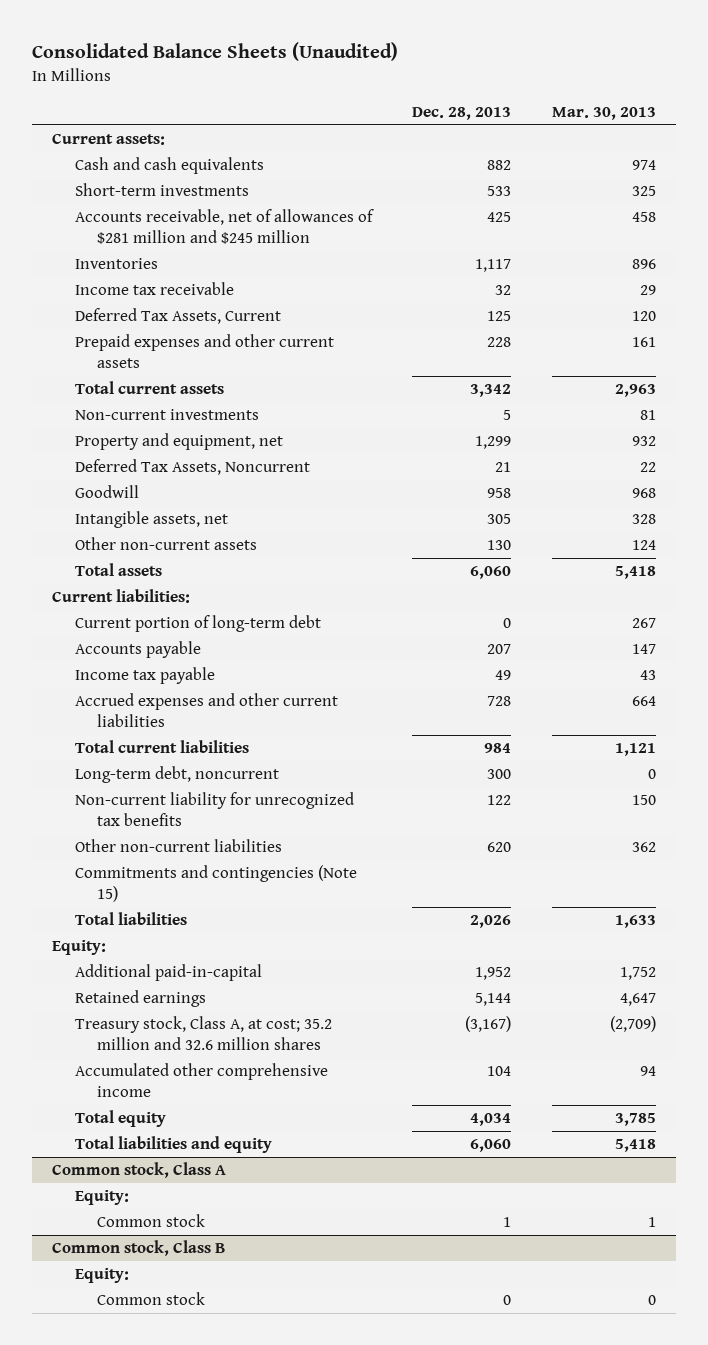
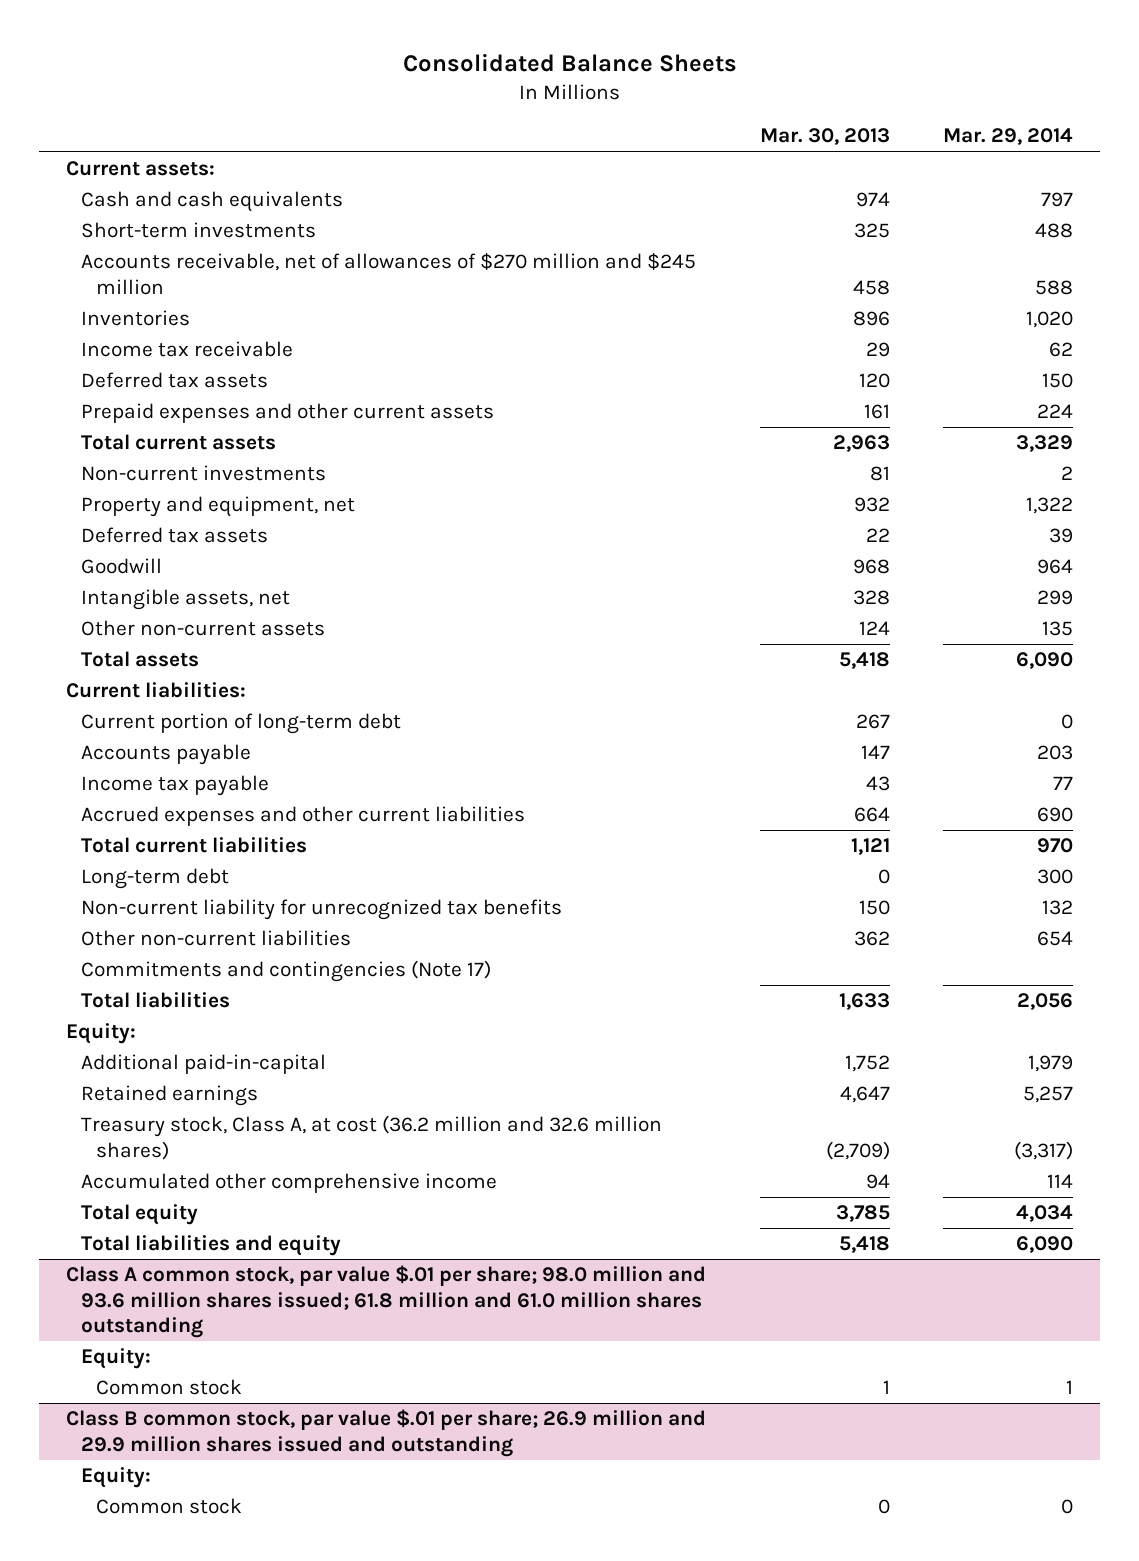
[31,42,398,62] Consolidated Balance Sheets (Unaudited) -> [402,53,737,73] Consolidated Balance Sheets
[412,106,512,120] Dec. 28, 2013 -> none
none -> [943,128,1074,146] Mar. 29, 2014
[74,209,374,244] Accounts receivable, net of allowances of $281 million and $245 million -> [80,253,696,295] Accounts receivable, net of allowances of $270 million and $245 million
[74,308,281,325] Deferred Tax Assets, Current -> [80,372,268,389] Deferred tax assets
[74,459,310,476] Deferred Tax Assets, Noncurrent -> [80,527,268,544] Deferred tax assets
[74,766,279,784] Long-term debt, noncurrent -> [80,868,229,890] Long-term debt
[74,865,357,902] Commitments and contingencies (Note 15) -> [80,960,491,983] Commitments and contingencies (Note 17)
[74,1016,332,1050] Treasury stock, Class A, at cost; 35.2 million and 32.6 million shares -> [80,1115,662,1160] Treasury stock, Class A, at cost (36.2 million and 32.6 million shares)
[52,1162,227,1179] Common stock, Class A -> none
none -> [65,1265,706,1339] Class A common stock, par value $.01 per share; 98.0 million and 93.6 million shares issued; 61.8 million and 61.0 million shares outstanding
[52,1240,227,1257] Common stock, Class B -> none
none -> [65,1409,706,1457] Class B common stock, par value $.01 per share; 26.9 million and 29.9 million shares issued and outstanding

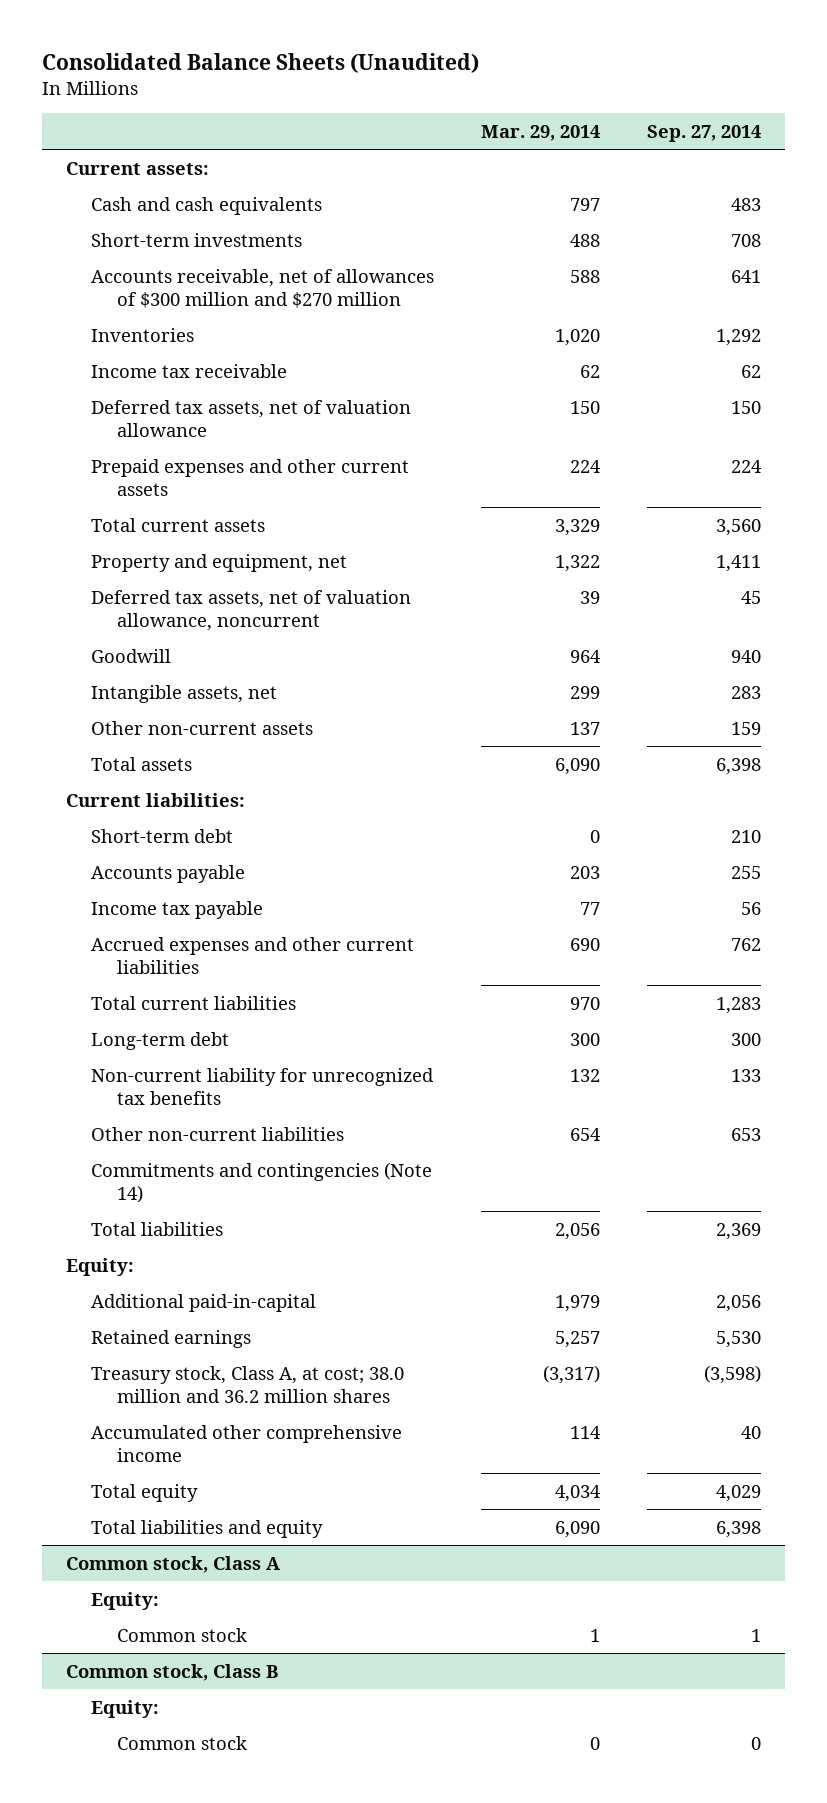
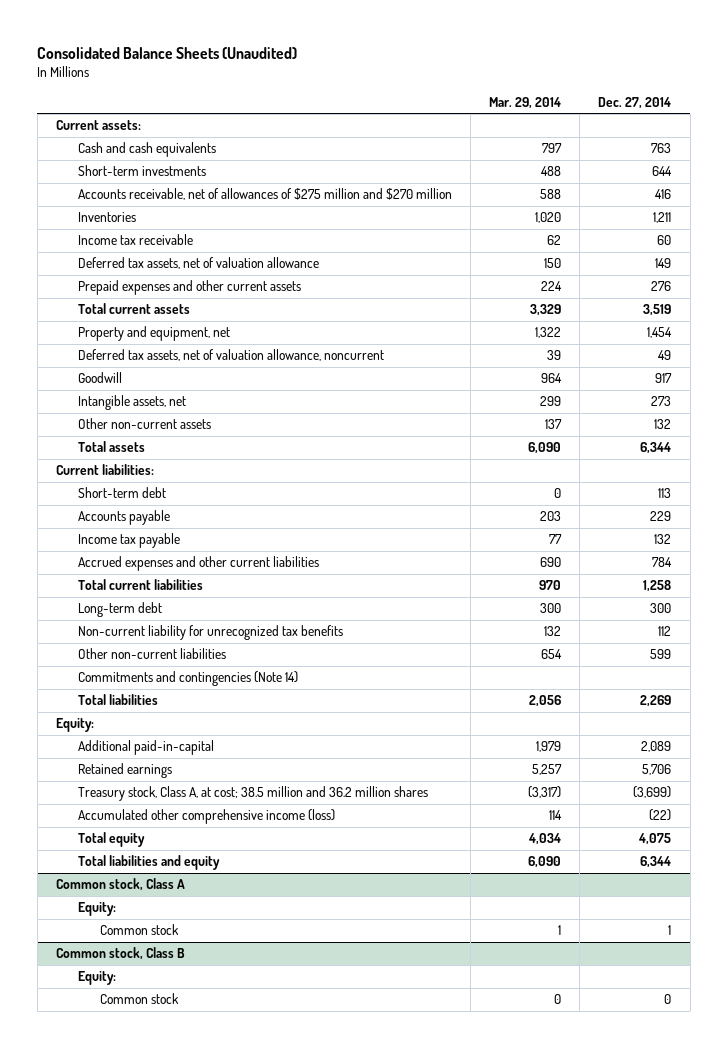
[647,124,762,142] Sep. 27, 2014 -> none
none -> [598,96,672,109] Dec. 27, 2014
[91,268,435,308] Accounts receivable, net of allowances of $300 million and $270 million -> [77,188,452,201] Accounts receivable, net of allowances of $275 million and $270 million
[91,1365,405,1403] Treasury stock, Class A, at cost; 38.0 million and 36.2 million shares -> [77,786,428,802] Treasury stock, Class A, at cost; 38.5 million and 36.2 million shares
[91,1424,403,1462] Accumulated other comprehensive income -> [77,809,335,825] Accumulated other comprehensive income (loss)

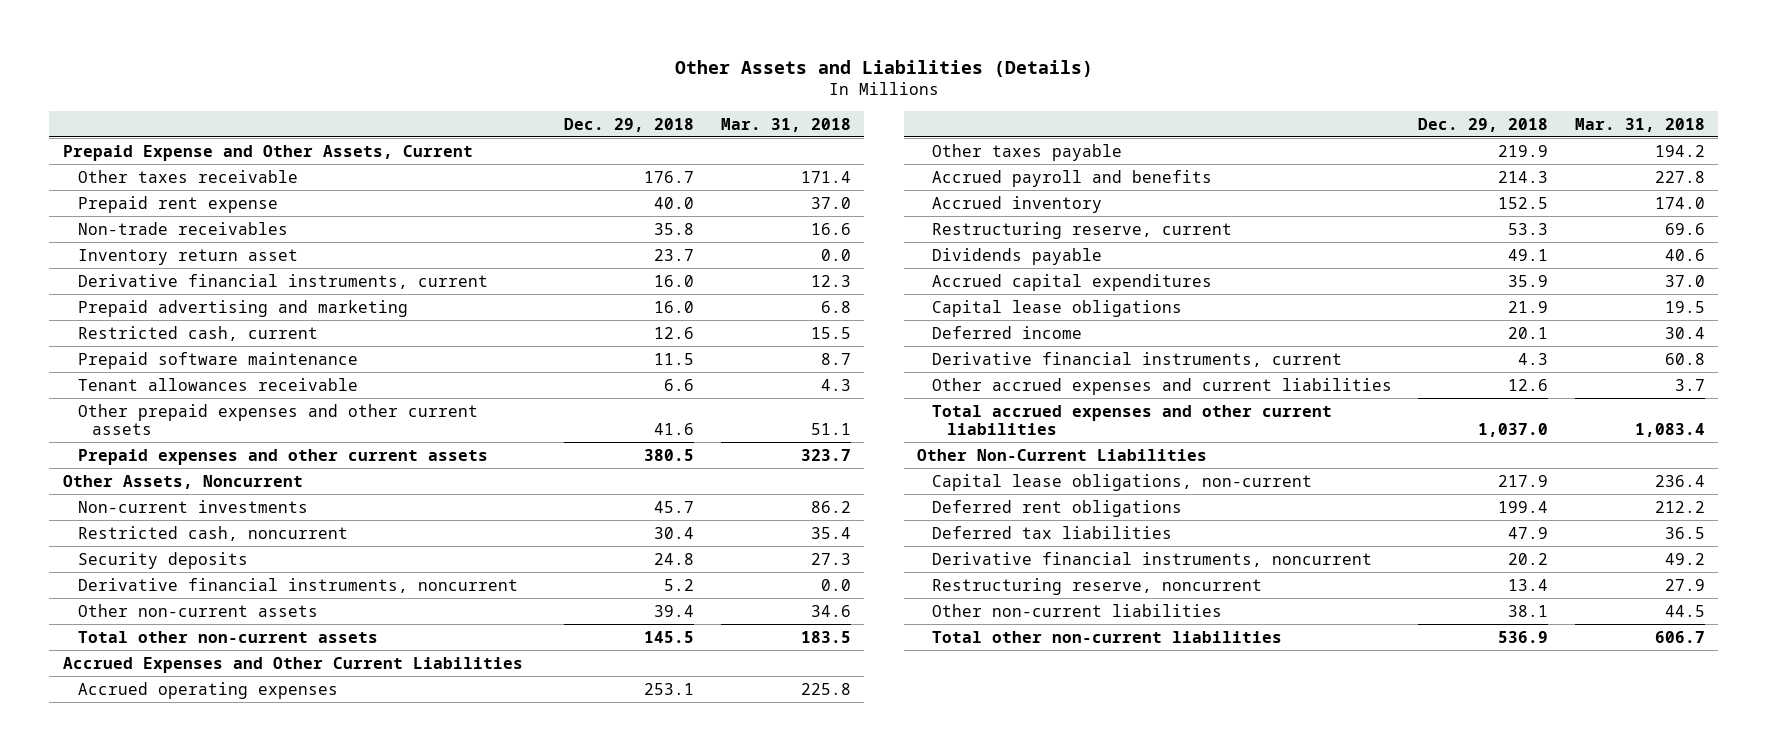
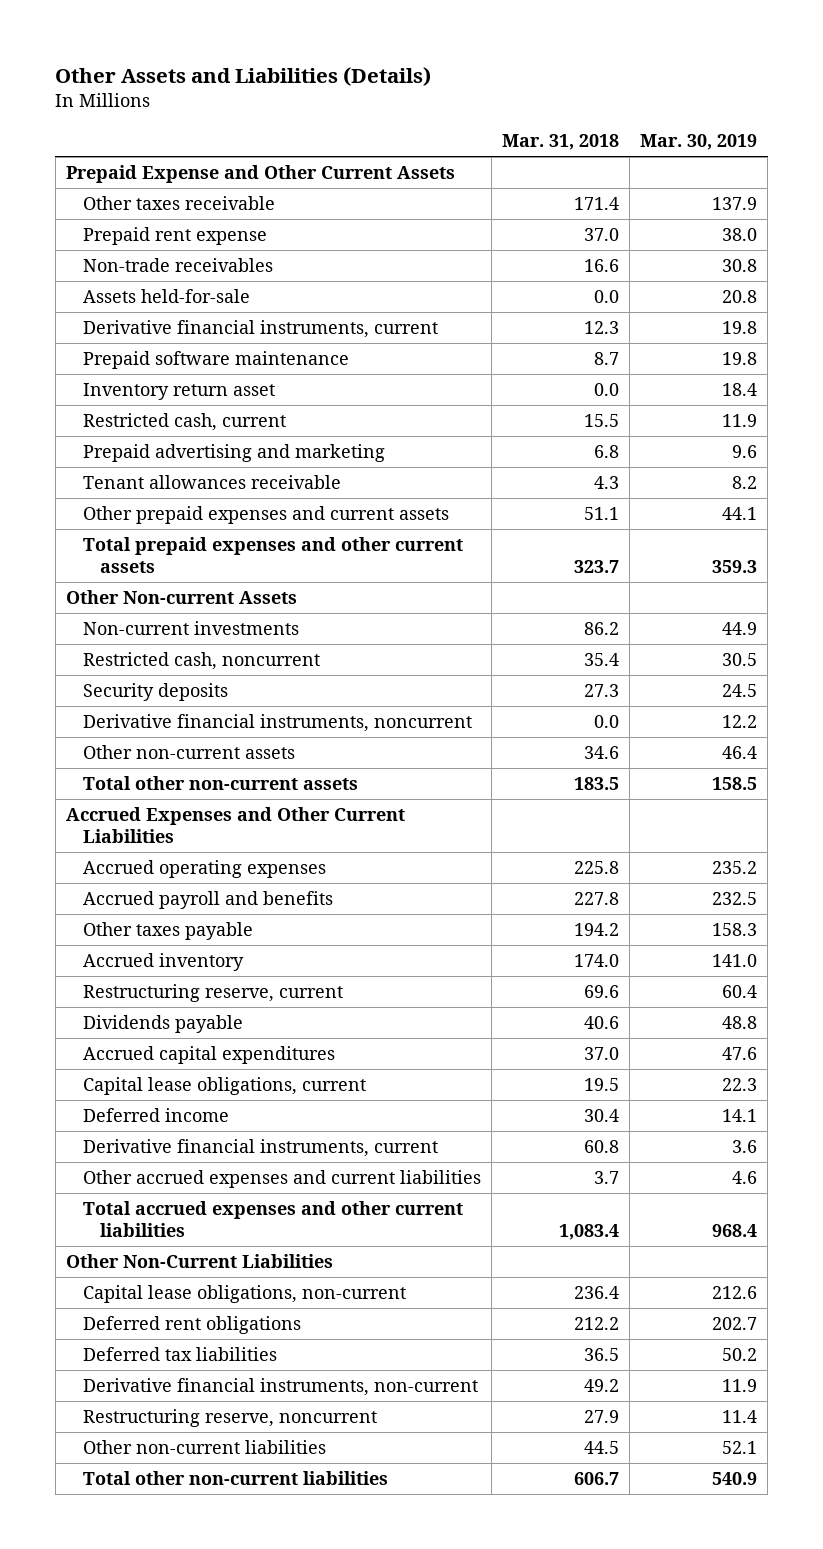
[564,117,695,132] Dec. 29, 2018 -> none
none -> [640,134,758,151] Mar. 30, 2019
[62,144,473,161] Prepaid Expense and Other Assets, Current -> [65,164,455,183] Prepaid Expense and Other Current Assets
none -> [83,288,251,303] Assets held-for-sale
[77,248,298,265] Inventory return asset -> [83,382,276,400] Inventory return asset
[77,325,318,341] Restricted cash, current -> [83,412,287,431] Restricted cash, current
[77,299,408,317] Prepaid advertising and marketing -> [83,443,386,462] Prepaid advertising and marketing
[77,403,478,436] Other prepaid expenses and other current assets -> [83,505,450,524] Other prepaid expenses and current assets
[77,448,488,465] Prepaid expenses and other current assets -> [83,536,464,574] Total prepaid expenses and other current assets
[62,474,303,489] Other Assets, Noncurrent -> [65,589,297,604] Other Non-current Assets
[931,143,1122,161] Other taxes payable -> [83,921,254,940] Other taxes payable
[931,299,1182,317] Capital lease obligations -> [83,1076,367,1095] Capital lease obligations, current
[931,551,1372,567] Derivative financial instruments, noncurrent -> [83,1377,479,1396] Derivative financial instruments, non-current

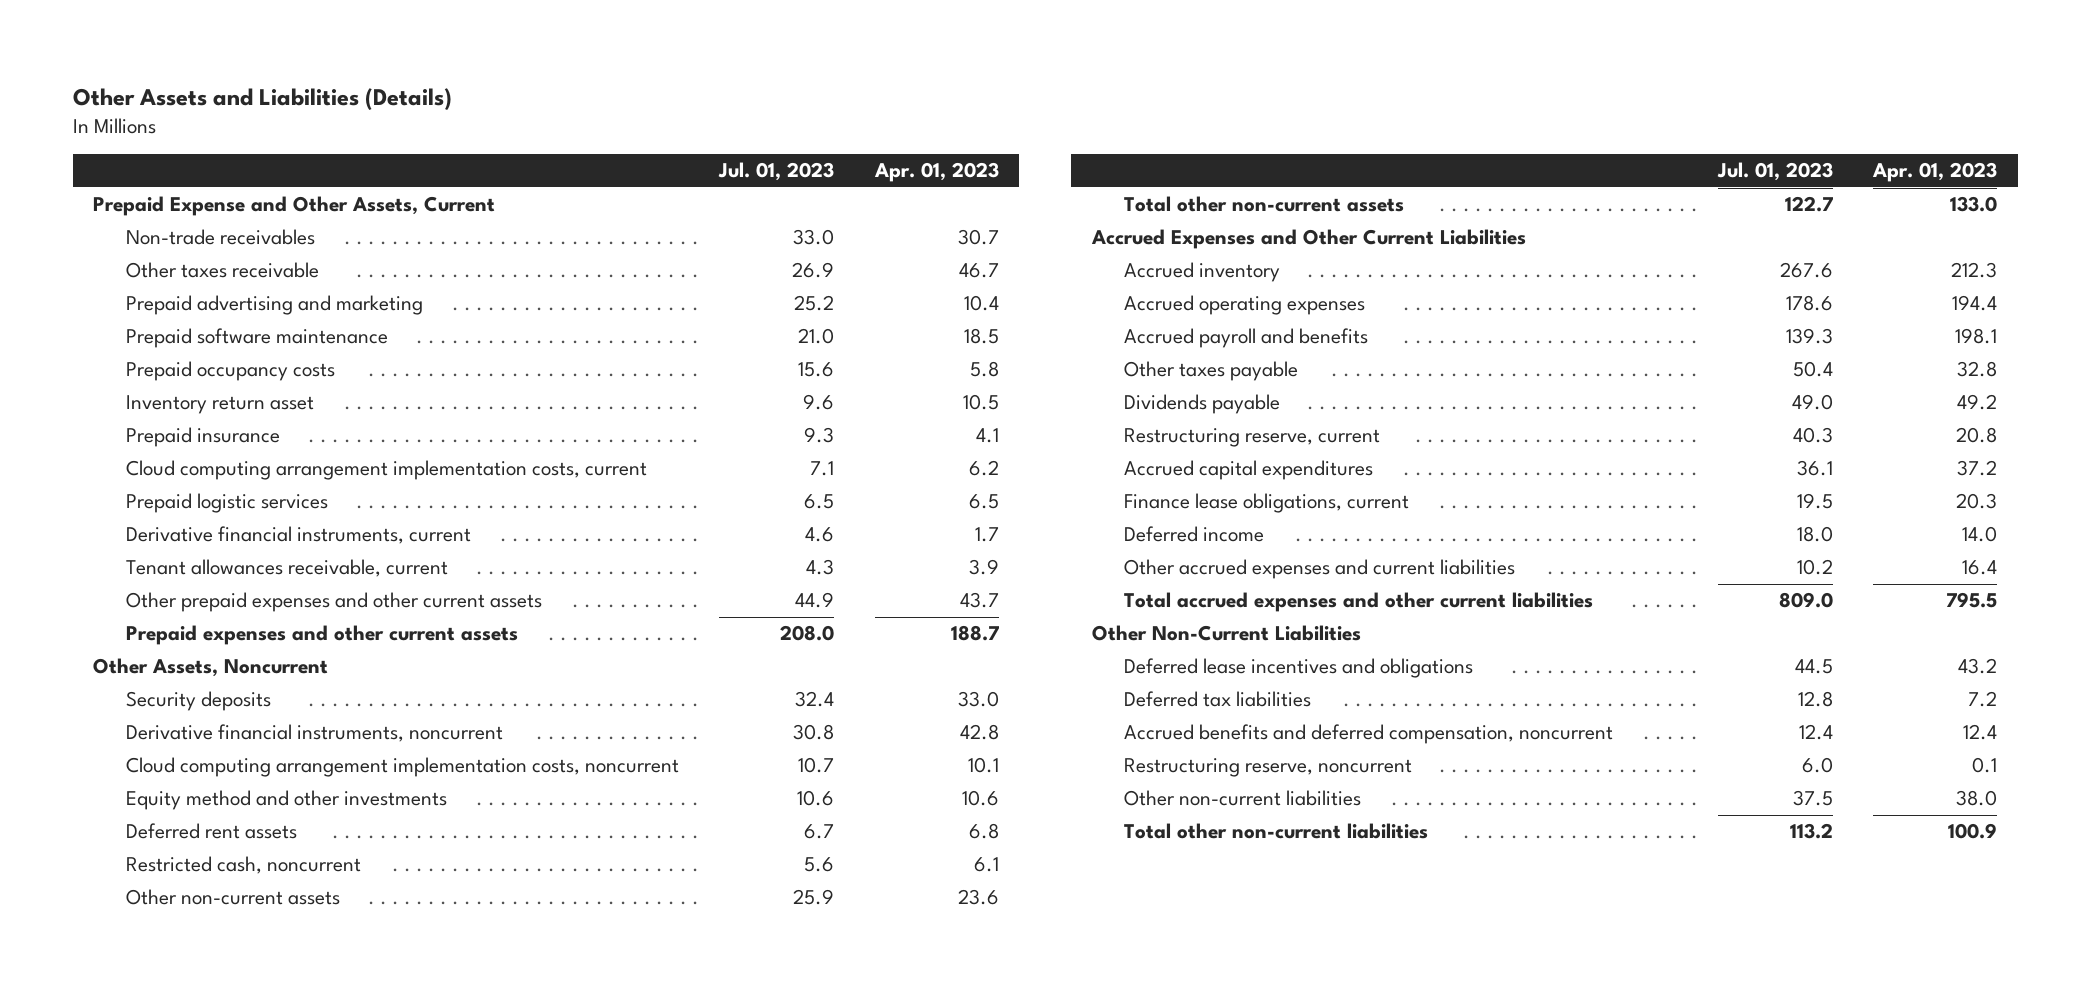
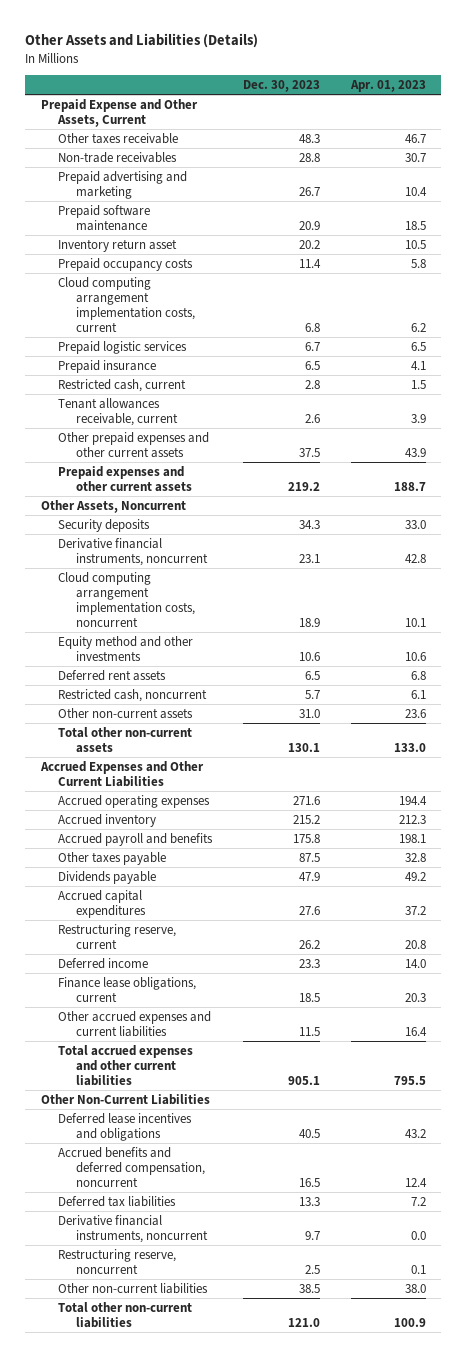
[718,162,835,182] Jul. 01, 2023 -> none
none -> [243,79,321,92] Dec. 30, 2023
[125,229,315,246] Non-trade receivables -> [58,151,178,163] Non-trade receivables
[125,361,335,382] Prepaid occupancy costs -> [58,257,194,271] Prepaid occupancy costs
[125,526,471,545] Derivative financial instruments, current -> none
[125,427,280,448] Prepaid insurance -> [58,359,157,373] Prepaid insurance
none -> [58,378,187,392] Restricted cash, current
[959,592,999,609] 43.7 -> [404,447,426,457] 43.9
[1124,262,1281,283] Accrued inventory -> [58,813,157,827] Accrued inventory
[1124,428,1381,448] Restructuring reserve, current -> [58,923,177,949] Restructuring reserve, current
[1124,493,1410,514] Finance lease obligations, current -> [58,976,197,1002] Finance lease obligations, current
[1124,691,1312,708] Deferred tax liabilities -> [58,1195,177,1207] Deferred tax liabilities
none -> [58,1214,209,1243] Derivative financial instruments, noncurrent

